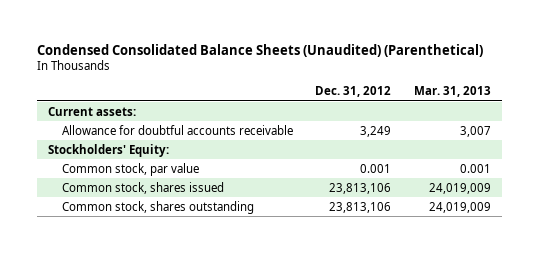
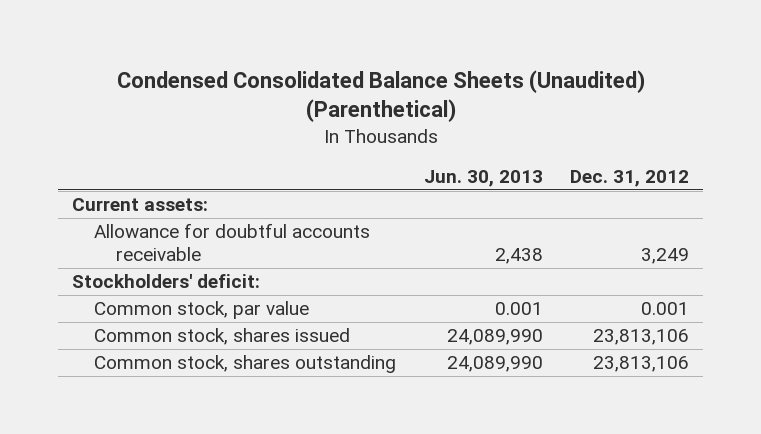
[413,86,491,98] Mar. 31, 2013 -> none
none -> [423,169,543,187] Jun. 30, 2013
[48,143,170,157] Stockholders' Equity: -> [71,274,260,289] Stockholders' deficit:

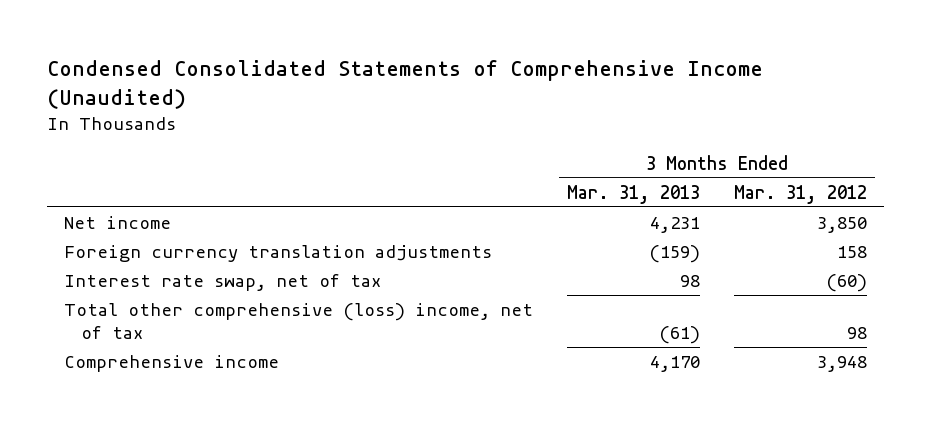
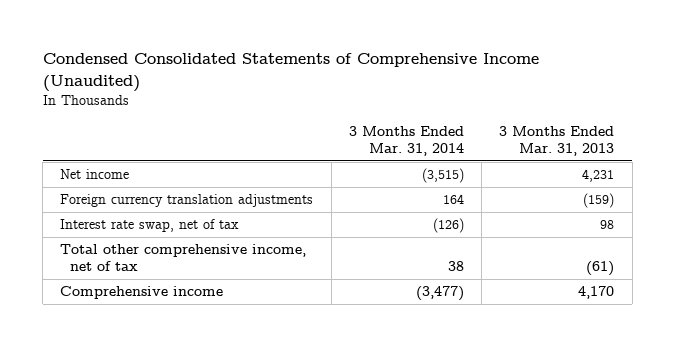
[733,184,867,204] Mar. 31, 2012 -> none
none -> [348,126,464,156] 3 Months Ended Mar. 31, 2014
[64,302,534,340] Total other comprehensive (loss) income, net of tax -> [60,244,307,272] Total other comprehensive income, net of tax

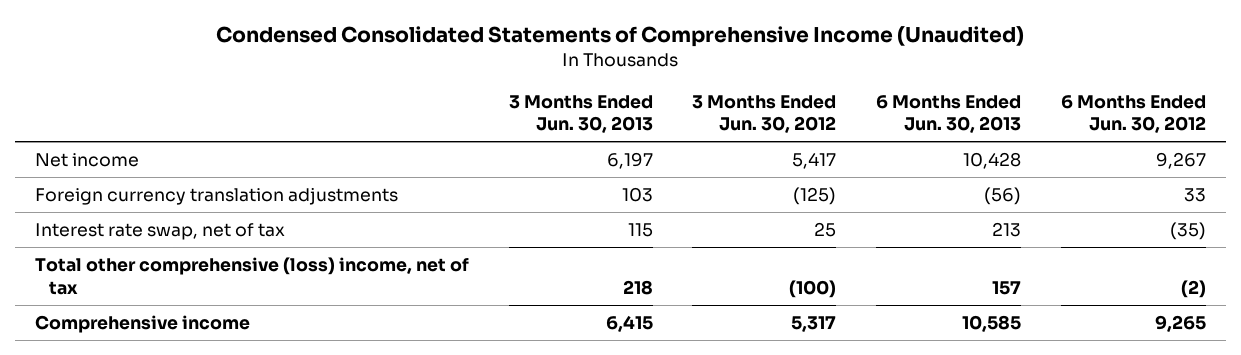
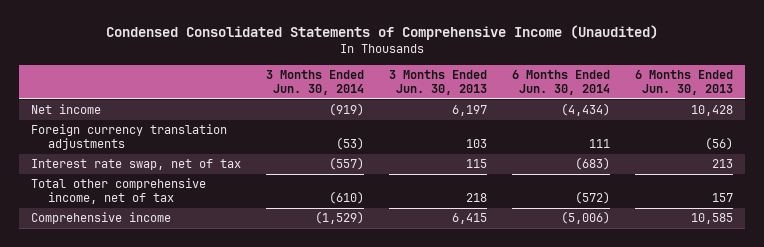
[692,94,837,134] 3 Months Ended Jun. 30, 2012 -> none
[1061,94,1207,134] 6 Months Ended Jun. 30, 2012 -> none
none -> [266,70,365,96] 3 Months Ended Jun. 30, 2014
none -> [511,70,610,96] 6 Months Ended Jun. 30, 2014
[34,256,469,295] Total other comprehensive (loss) income, net of tax -> [31,178,207,205] Total other comprehensive income, net of tax

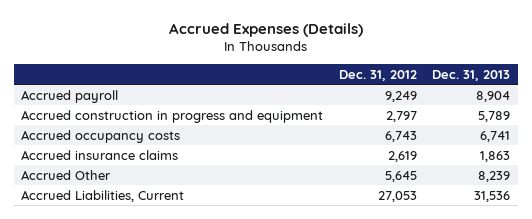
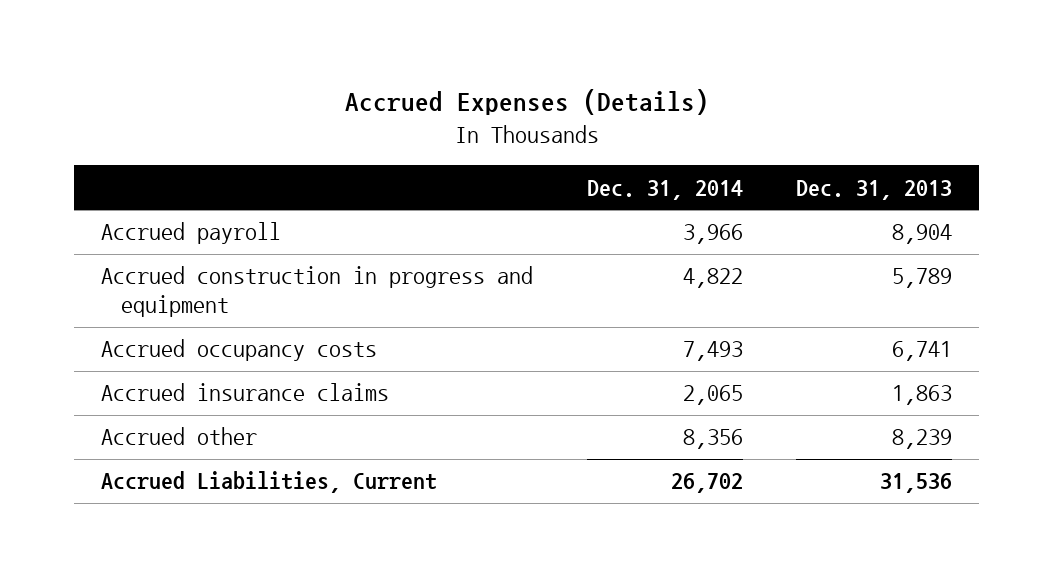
[338,69,417,81] Dec. 31, 2012 -> none
none -> [586,179,743,200] Dec. 31, 2014
[21,169,112,180] Accrued Other -> [101,427,258,446] Accrued other

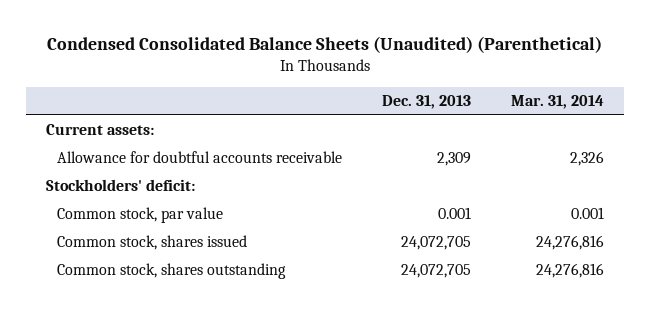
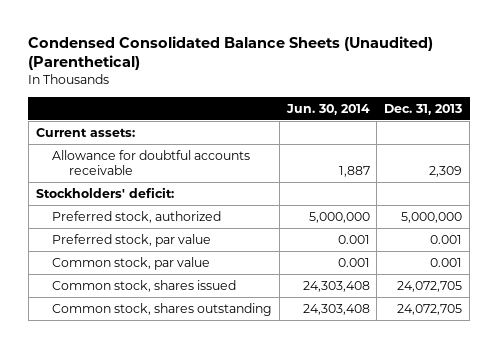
[511,95,605,110] Mar. 31, 2014 -> none
none -> [285,103,370,115] Jun. 30, 2014
none -> [52,210,222,223] Preferred stock, authorized
none -> [52,233,212,247] Preferred stock, par value

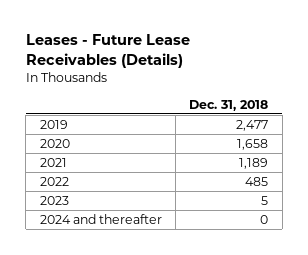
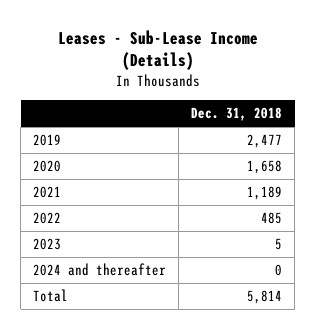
[25,34,190,68] Leases - Future Lease Receivables (Details) -> [57,29,258,71] Leases - Sub-Lease Income (Details)
none -> [33,288,69,302] Total

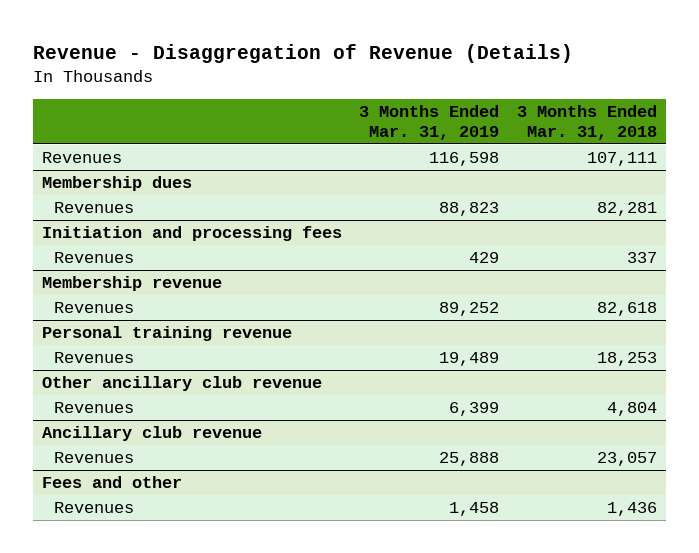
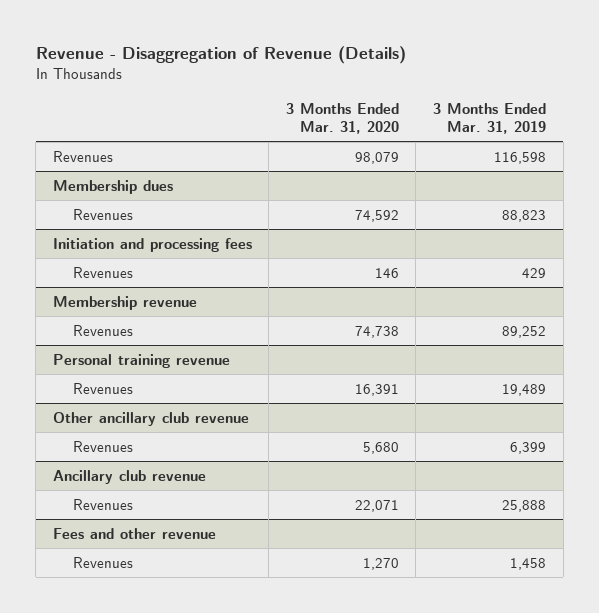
[517,104,658,141] 3 Months Ended Mar. 31, 2018 -> none
none -> [285,102,399,135] 3 Months Ended Mar. 31, 2020
[41,475,182,488] Fees and other -> [52,527,216,539] Fees and other revenue

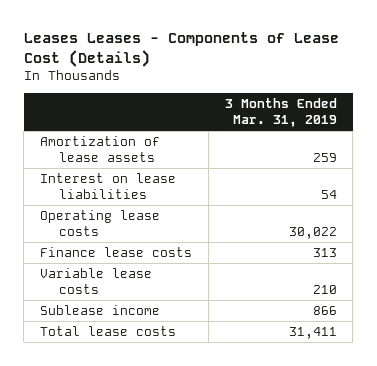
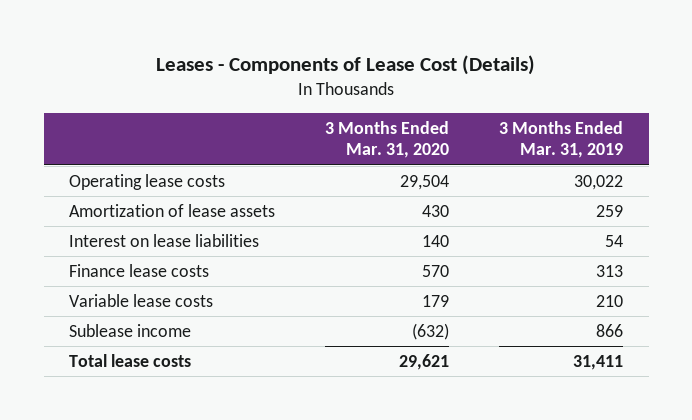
[23,32,339,68] Leases Leases - Components of Lease Cost (Details) -> [156,55,536,76] Leases - Components of Lease Cost (Details)
none -> [325,120,450,159] 3 Months Ended Mar. 31, 2020
[39,210,160,236] Operating lease costs -> [68,173,225,190] Operating lease costs

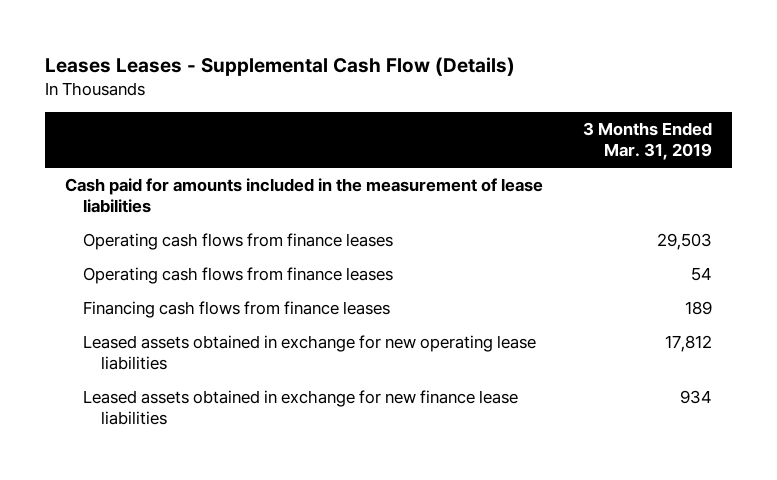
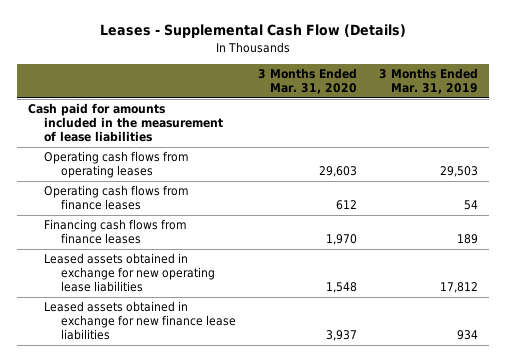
[45,56,516,76] Leases Leases - Supplemental Cash Flow (Details) -> [100,24,407,39] Leases - Supplemental Cash Flow (Details)
none -> [258,68,358,95] 3 Months Ended Mar. 31, 2020
[82,233,393,251] Operating cash flows from finance leases -> [44,151,190,179] Operating cash flows from operating leases

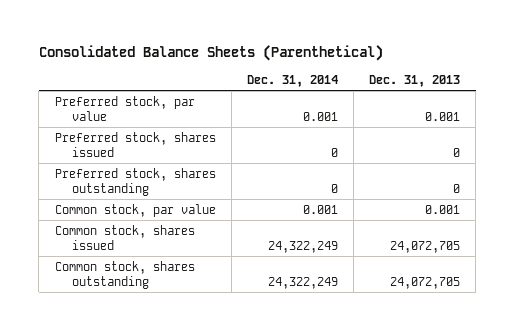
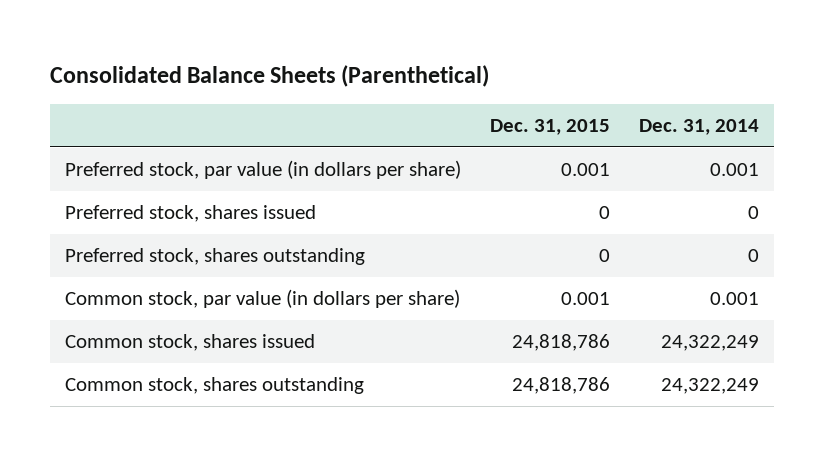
[369,74,461,87] Dec. 31, 2013 -> none
none -> [490,119,611,136] Dec. 31, 2015
[54,95,195,121] Preferred stock, par value -> [65,160,462,180] Preferred stock, par value (in dollars per share)
[54,203,216,217] Common stock, par value -> [65,289,461,309] Common stock, par value (in dollars per share)

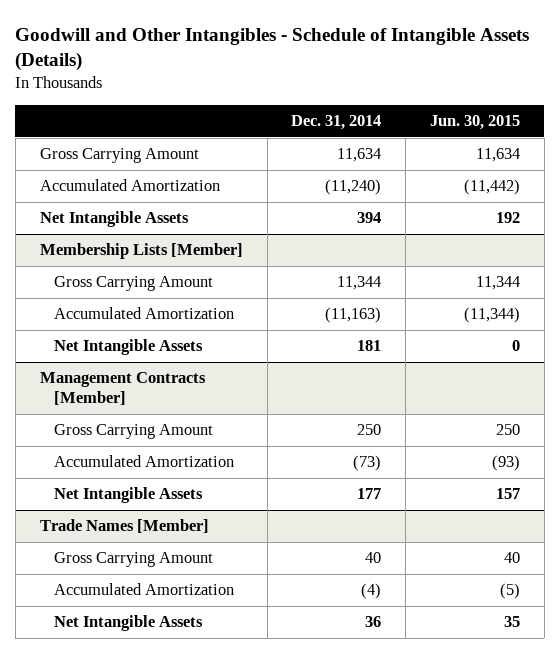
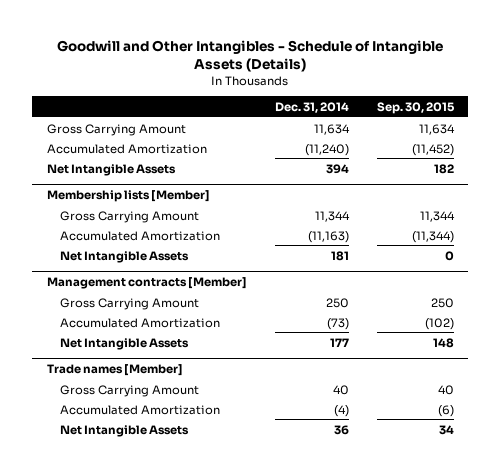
[430,114,521,130] Jun. 30, 2015 -> none
none -> [377,101,456,114] Sep. 30, 2015
[39,243,243,260] Membership Lists [Member] -> [46,190,210,203] Membership lists [Member]
[39,372,206,406] Management Contracts [Member] -> [46,277,247,290] Management contracts [Member]
[39,519,209,534] Trade Names [Member] -> [46,364,183,377] Trade names [Member]

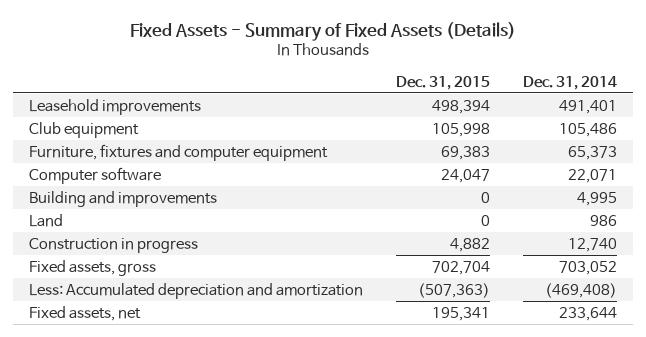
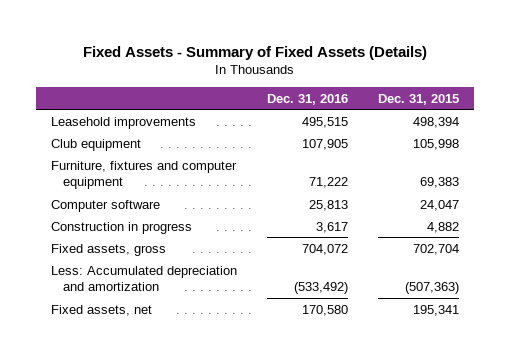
[522,75,617,90] Dec. 31, 2014 -> none
none -> [266,93,348,105] Dec. 31, 2016
[29,190,218,207] Building and improvements -> none
[29,213,64,227] Land -> none

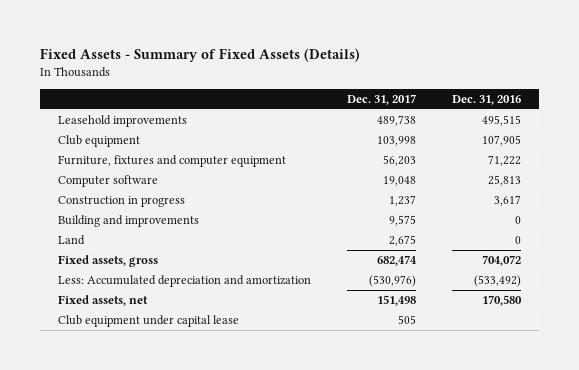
[377,93,459,105] Dec. 31, 2015 -> none
none -> [346,93,416,105] Dec. 31, 2017
none -> [57,215,199,228] Building and improvements
none -> [57,235,85,246] Land
none -> [57,315,239,328] Club equipment under capital lease

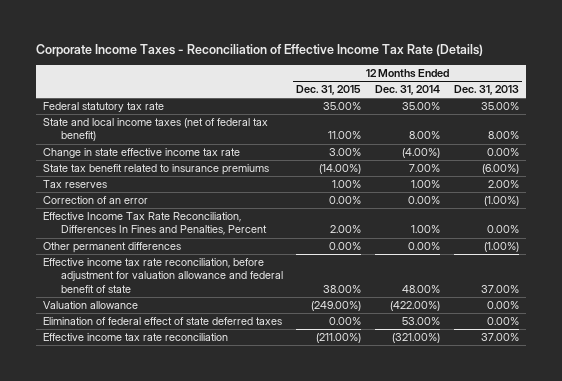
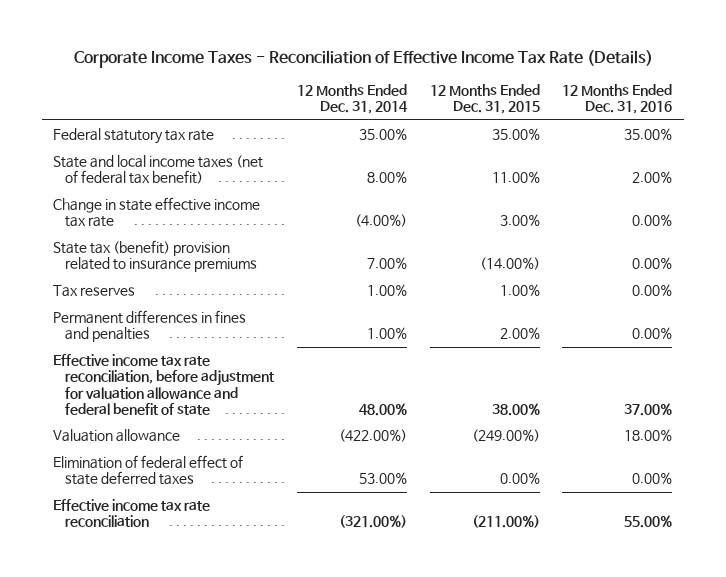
[453,85,519,96] Dec. 31, 2013 -> none
none -> [562,84,673,115] 12 Months Ended Dec. 31, 2016
[43,164,270,176] State tax benefit related to insurance premiums -> [53,240,257,273] State tax (benefit) provision related to insurance premiums
[43,196,149,205] Correction of an error -> none
[43,242,182,254] Other permanent differences -> none
[43,212,267,236] Effective Income Tax Rate Reconciliation, Differences In Fines and Penalties, Percent -> [53,310,247,343] Permanent differences in fines and penalties

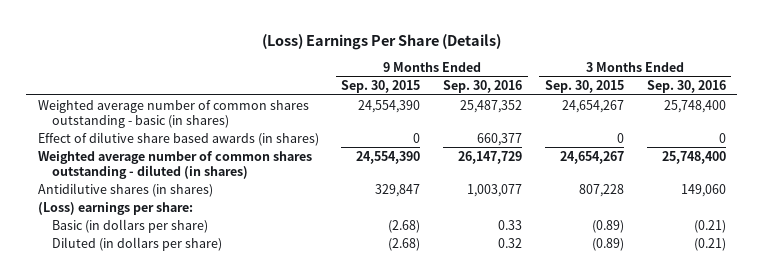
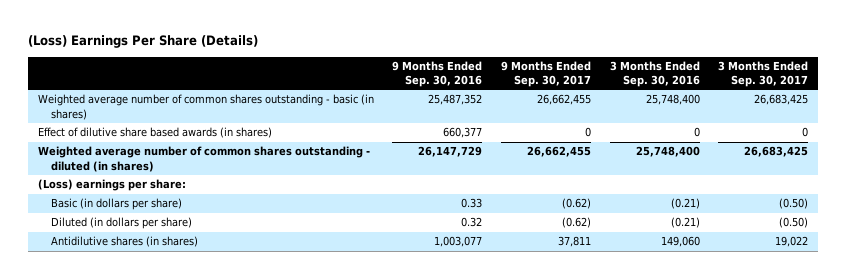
[341,80,421,94] Sep. 30, 2015 -> none
[544,80,624,94] Sep. 30, 2015 -> none
none -> [501,60,592,88] 9 Months Ended Sep. 30, 2017
none -> [718,60,809,88] 3 Months Ended Sep. 30, 2017
[37,182,213,197] Antidilutive shares (in shares) -> [51,236,199,248] Antidilutive shares (in shares)

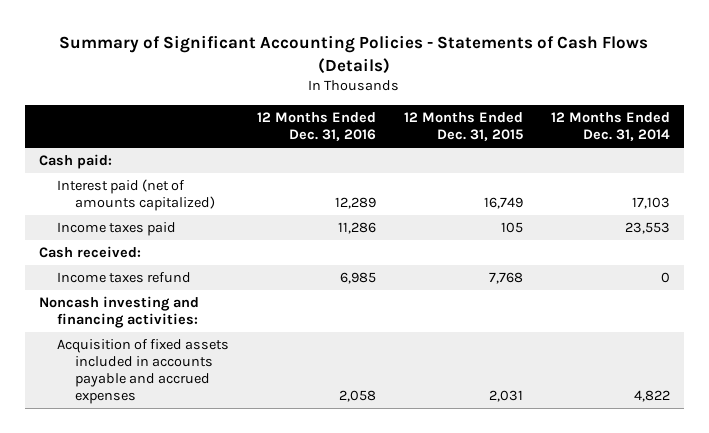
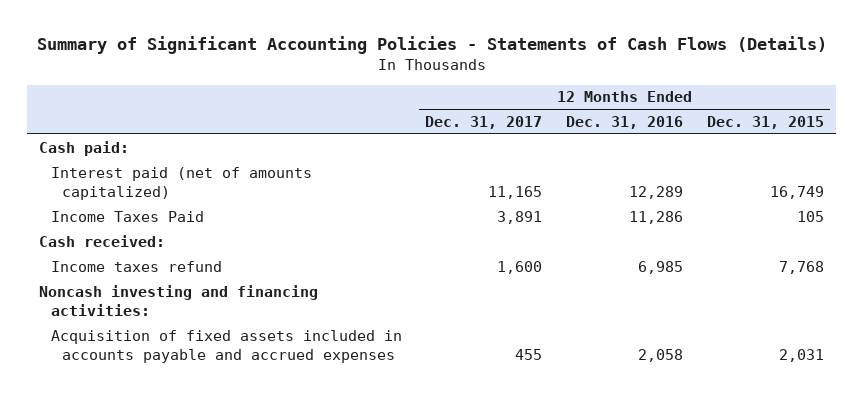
[550,112,670,142] 12 Months Ended Dec. 31, 2014 -> none
none -> [425,115,543,129] Dec. 31, 2017
[56,222,176,237] Income taxes paid -> [50,210,204,222] Income Taxes Paid

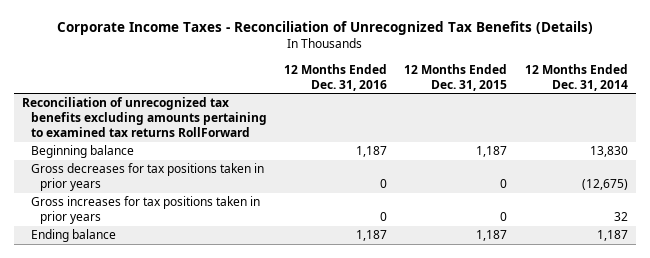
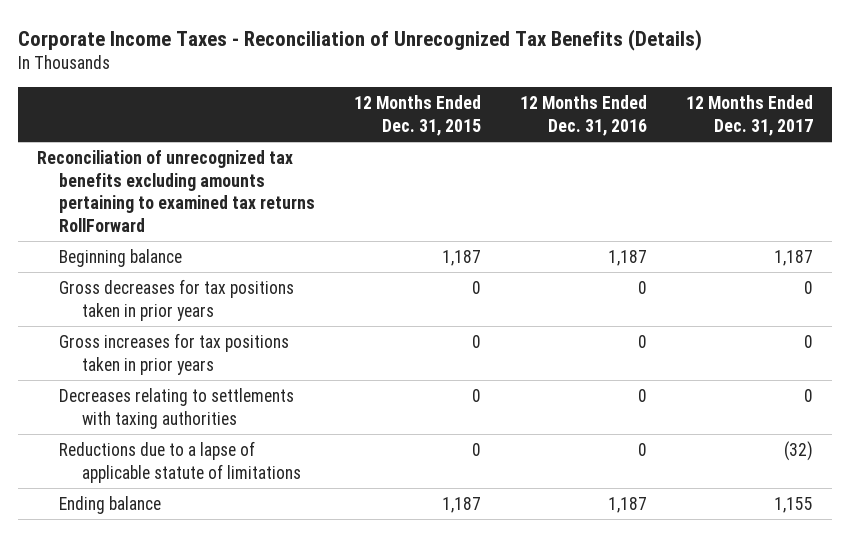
[524,63,628,91] 12 Months Ended Dec. 31, 2014 -> none
none -> [685,95,813,136] 12 Months Ended Dec. 31, 2017
none -> [59,387,295,429] Decreases relating to settlements with taxing authorities
none -> [59,440,301,483] Reductions due to a lapse of applicable statute of limitations

